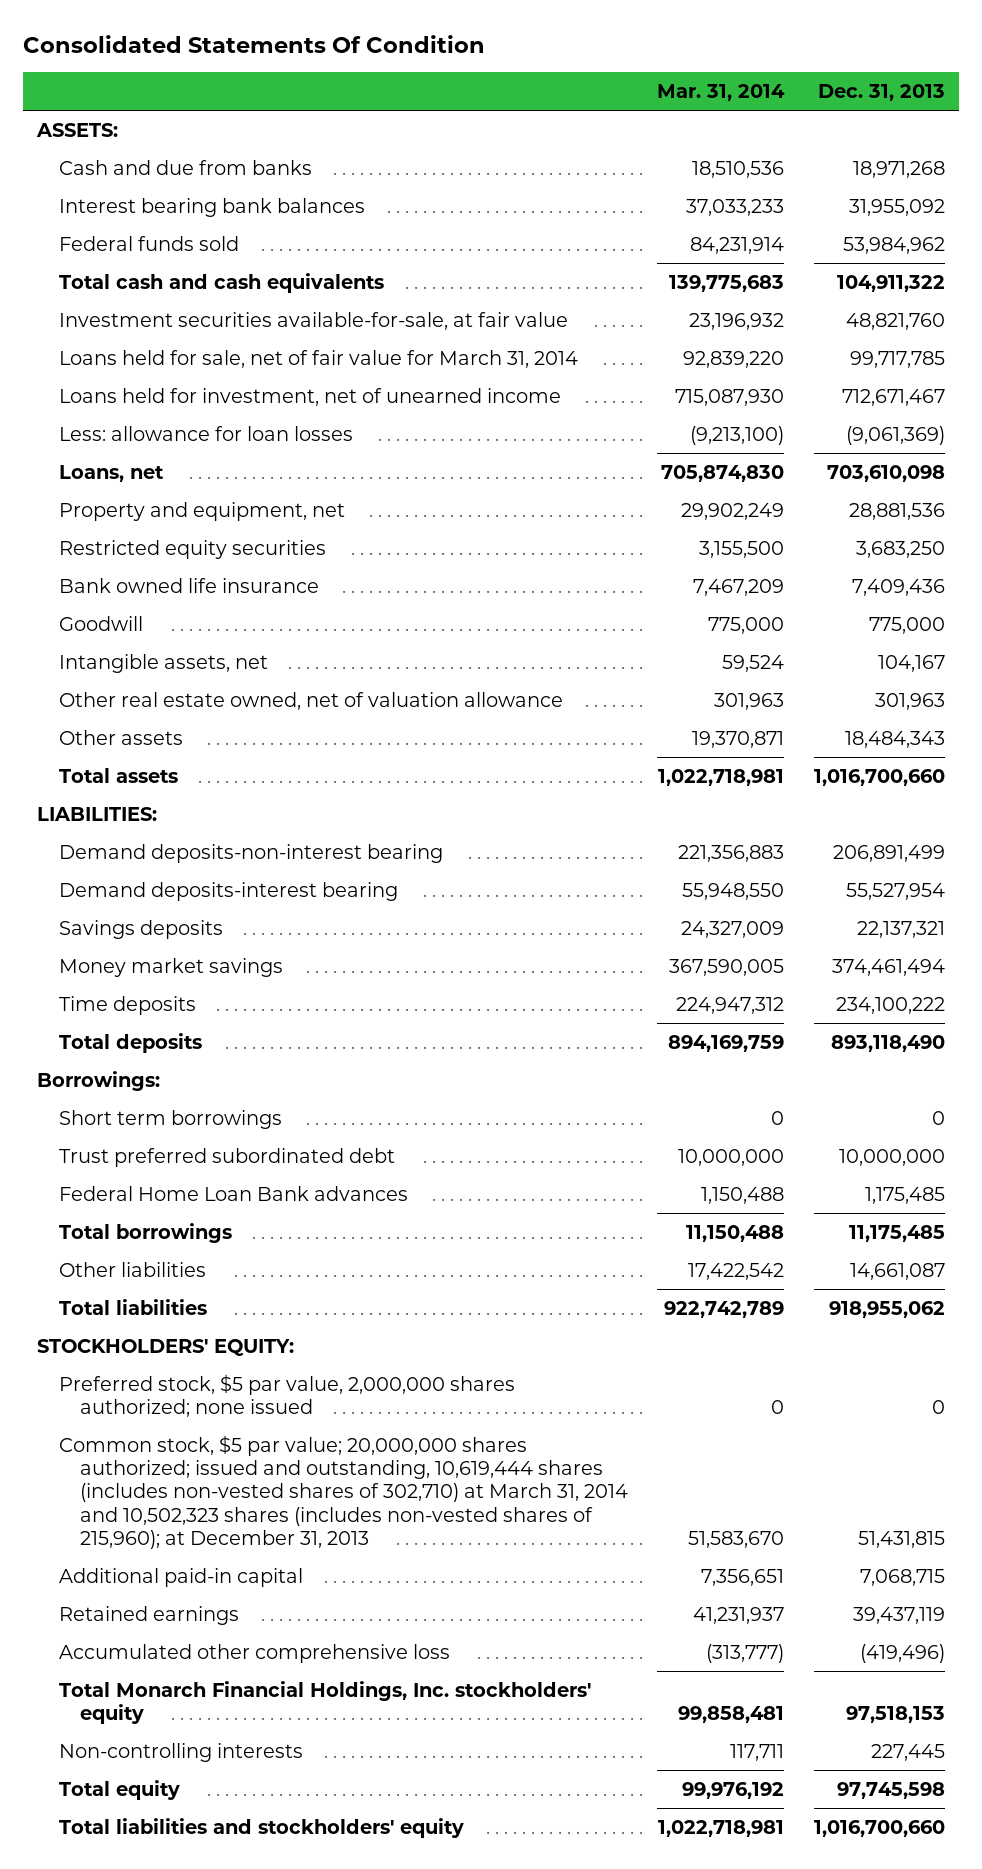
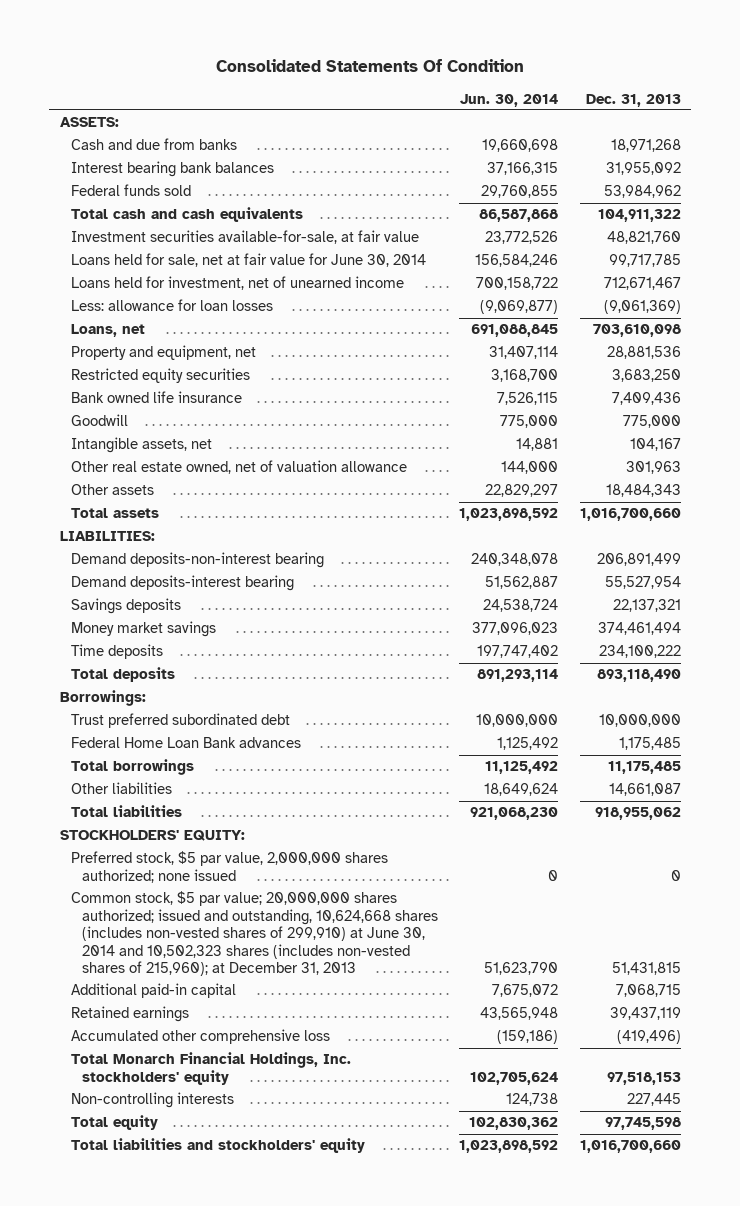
[657,83,786,101] Mar. 31, 2014 -> none
none -> [460,93,559,107] Jun. 30, 2014
[58,349,578,368] Loans held for sale, net of fair value for March 31, 2014 -> [71,253,427,268] Loans held for sale, net at fair value for June 30, 2014
[58,1109,282,1129] Short term borrowings -> none
[58,1434,629,1550] Common stock, $5 par value; 20,000,000 shares authorized; issued and outstanding, 10,619,444 shares (includes non-vested shares of 302,710) at March 31, 2014 and 10,502,323 shares (includes non-vested shares of 215,960); at December 31, 2013 -> [71,891,439,977] Common stock, $5 par value; 20,000,000 shares authorized; issued and outstanding, 10,624,668 shares (includes non-vested shares of 299,910) at June 30, 2014 and 10,502,323 shares (includes non-vested shares of 215,960); at December 31, 2013

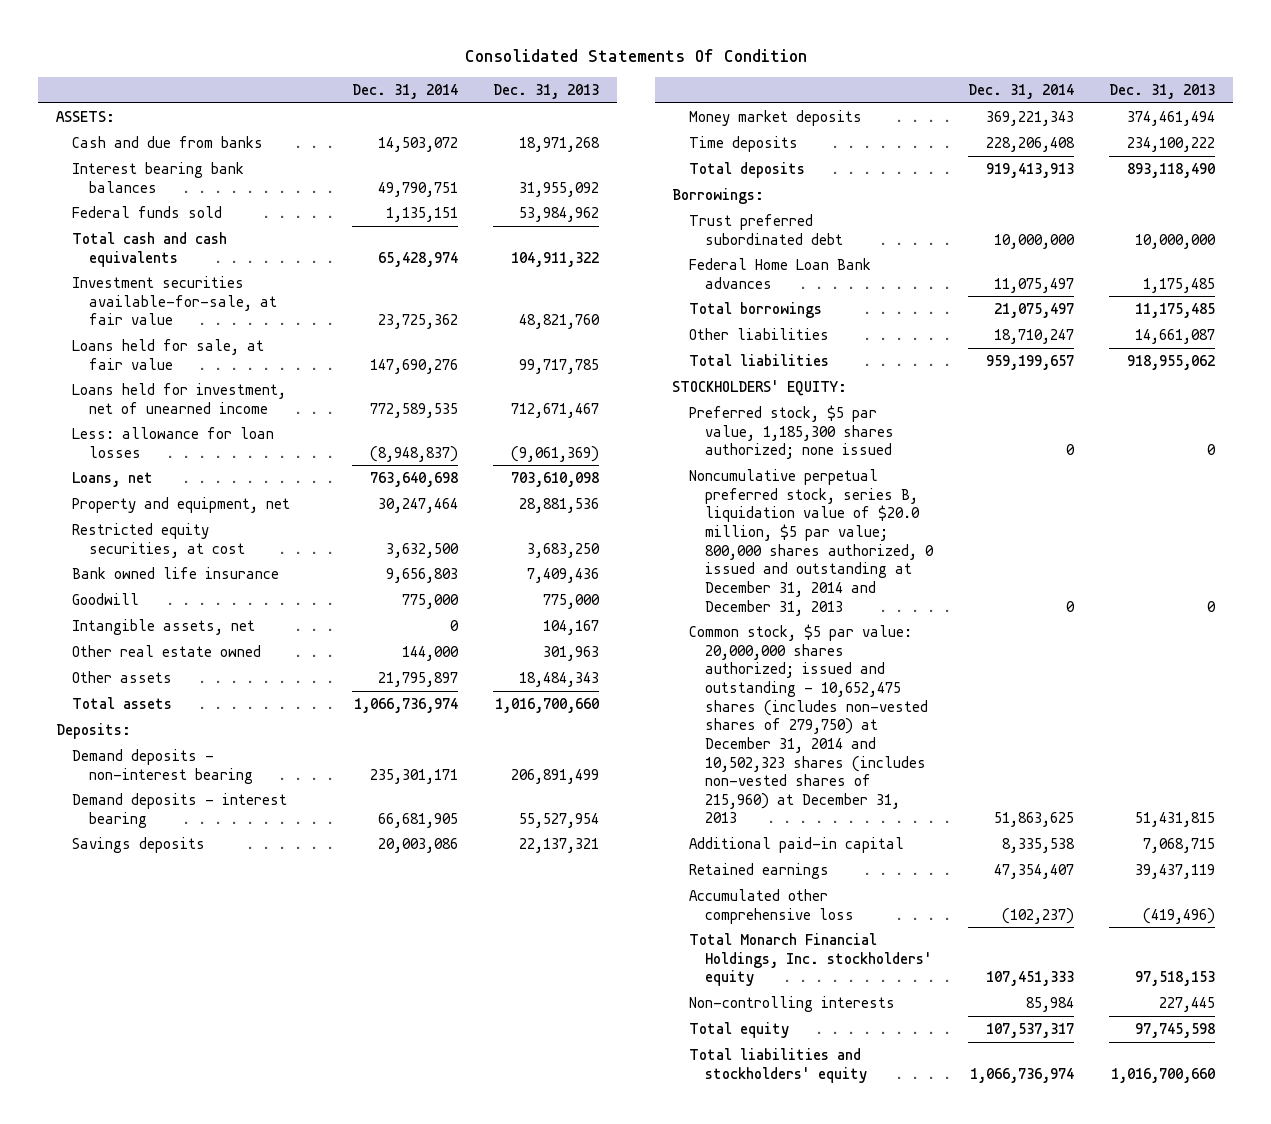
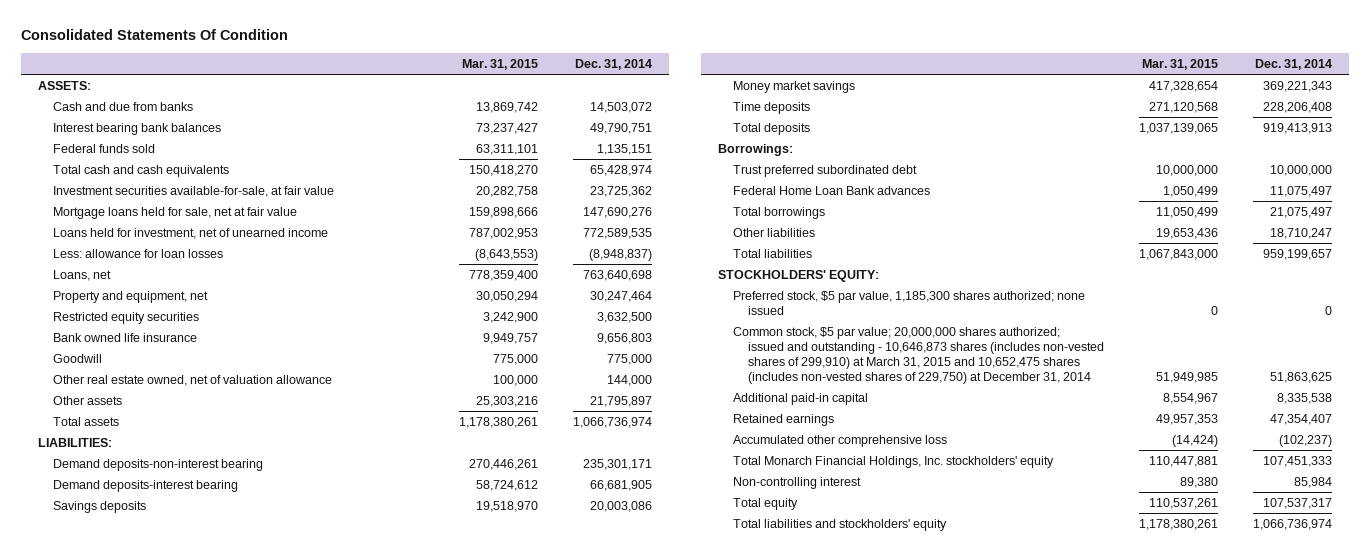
[493,84,600,100] Dec. 31, 2013 -> none
none -> [462,58,539,70] Mar. 31, 2015
[72,339,265,370] Loans held for sale, at fair value -> [53,206,298,219] Mortgage loans held for sale, net at fair value
[72,523,245,558] Restricted equity securities, at cost -> [53,311,200,324] Restricted equity securities
[72,619,256,636] Intangible assets, net -> none
[72,645,262,658] Other real estate owned -> [53,374,333,386] Other real estate owned, net of valuation allowance
[55,723,131,740] Deposits: -> none
none -> [38,437,113,447] LIABILITIES:
[72,749,253,784] Demand deposits - non-interest bearing -> [53,458,264,471] Demand deposits-non-interest bearing
[72,793,288,828] Demand deposits - interest bearing -> [53,479,239,492] Demand deposits-interest bearing
[688,110,862,127] Money market deposits -> [733,80,856,93] Money market savings
[688,469,935,616] Noncumulative perpetual preferred stock, series B, liquidation value of $20.0 million, $5 par value; 800,000 shares authorized, 0 issued and outstanding at December 31, 2014 and December 31, 2013 -> none
[688,624,929,824] Common stock, $5 par value: 20,000,000 shares authorized; issued and outstanding - 10,652,475 shares (includes non-vested shares of 279,750) at December 31, 2014 and 10,502,323 shares (includes non-vested shares of 215,960) at December 31, 2013 -> [733,326,1105,384] Common stock, $5 par value; 20,000,000 shares authorized; issued and outstanding - 10,646,873 shares (includes non-vested shares of 299,910) at March 31, 2015 and 10,652,475 shares (includes non-vested shares of 229,750) at December 31, 2014
[688,996,895,1013] Non-controlling interests -> [733,476,862,489] Non-controlling interest

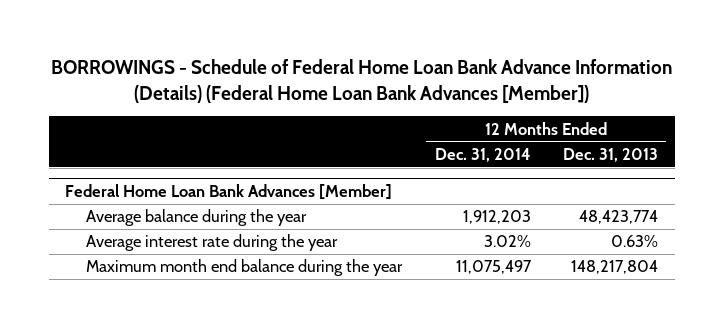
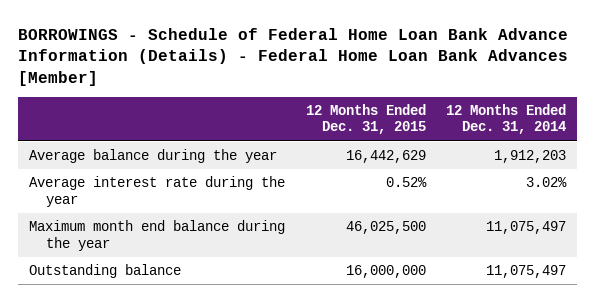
[50,59,672,103] BORROWINGS - Schedule of Federal Home Loan Bank Advance Information (Details) (Federal Home Loan Bank Advances [Member]) -> [18,27,569,86] BORROWINGS - Schedule of Federal Home Loan Bank Advance Information (Details) - Federal Home Loan Bank Advances [Member]
[563,147,659,162] Dec. 31, 2013 -> none
none -> [305,103,426,135] 12 Months Ended Dec. 31, 2015
[64,183,392,200] Federal Home Loan Bank Advances [Member] -> none
none -> [28,264,181,279] Outstanding balance

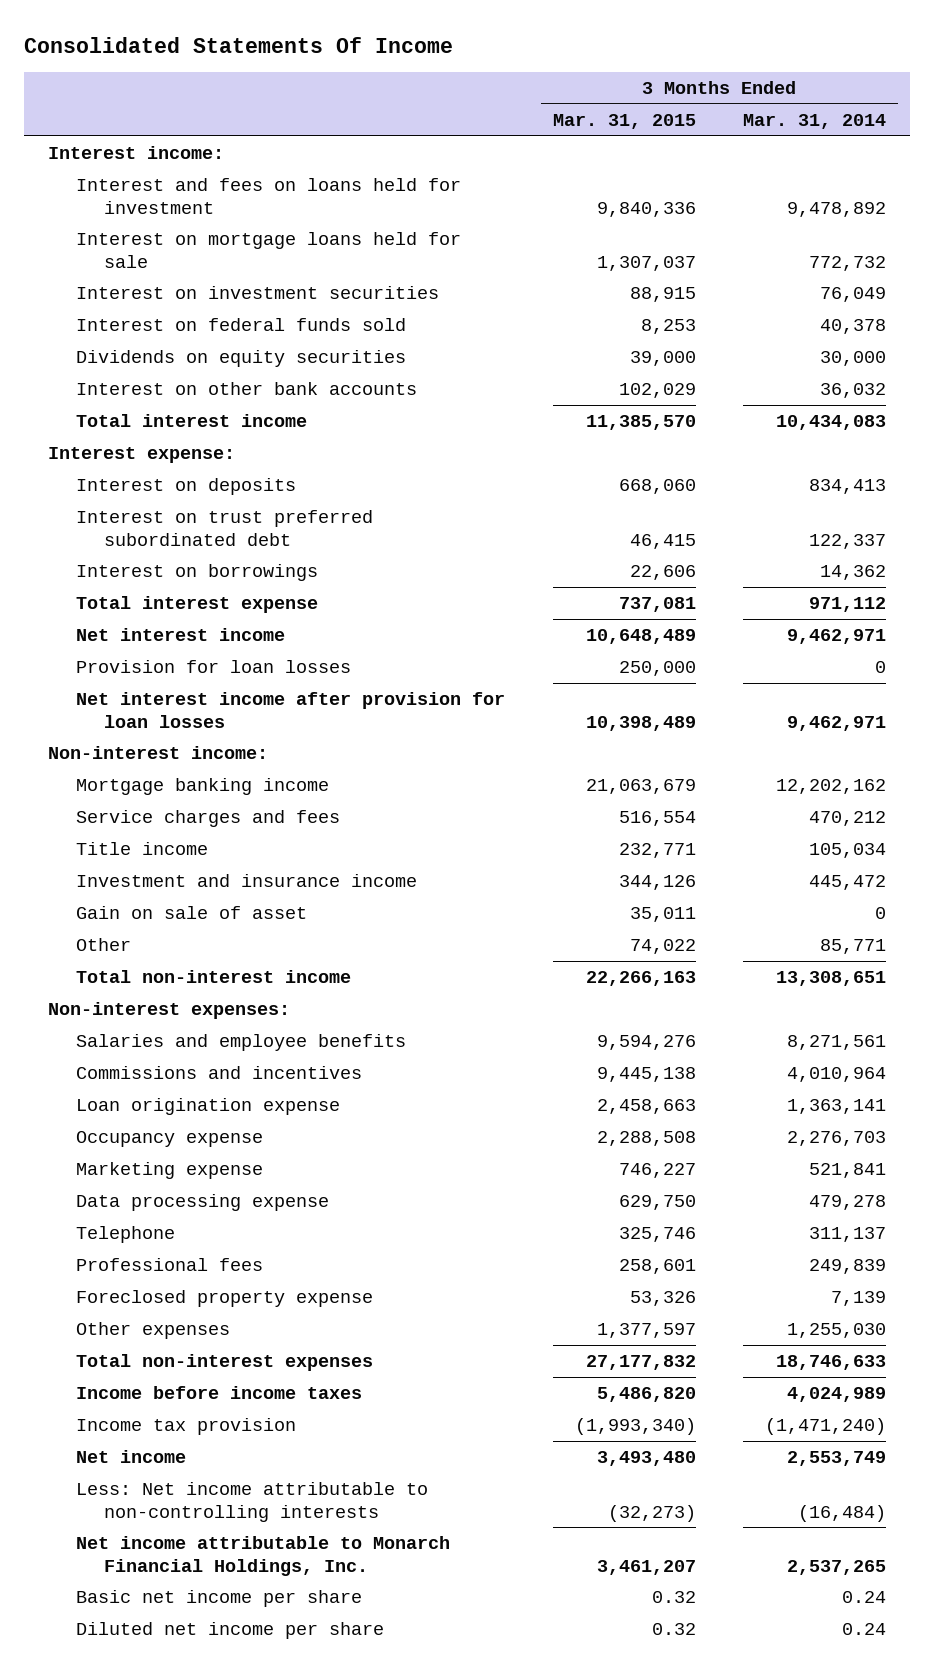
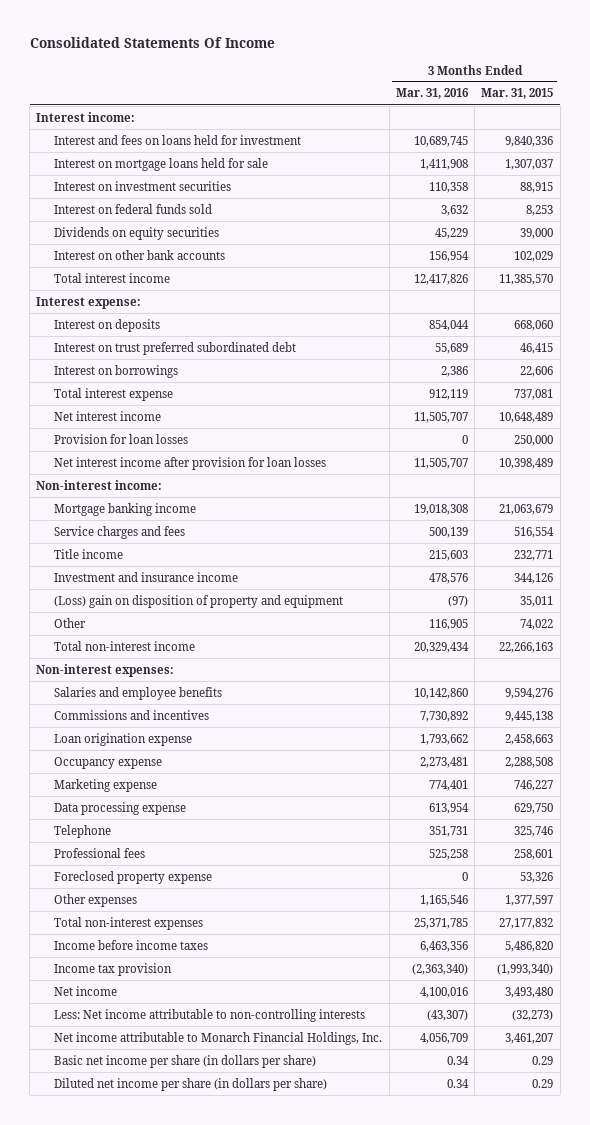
[743,113,887,129] Mar. 31, 2014 -> none
none -> [395,88,469,100] Mar. 31, 2016
[75,906,307,920] Gain on sale of asset -> [54,594,344,608] (Loss) gain on disposition of property and equipment
[75,1590,362,1608] Basic net income per share -> [54,1054,317,1068] Basic net income per share (in dollars per share)
[651,1591,696,1604] 0.32 -> [532,1055,554,1065] 0.29
[75,1622,384,1640] Diluted net income per share -> [54,1077,328,1091] Diluted net income per share (in dollars per share)
[651,1623,696,1636] 0.32 -> [532,1078,554,1088] 0.29

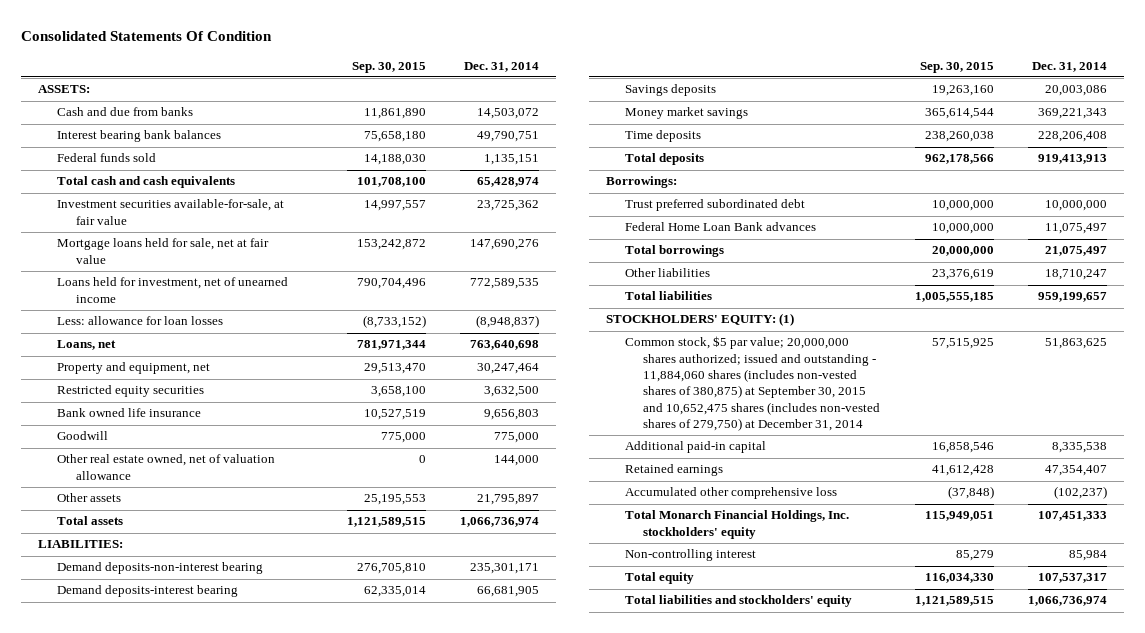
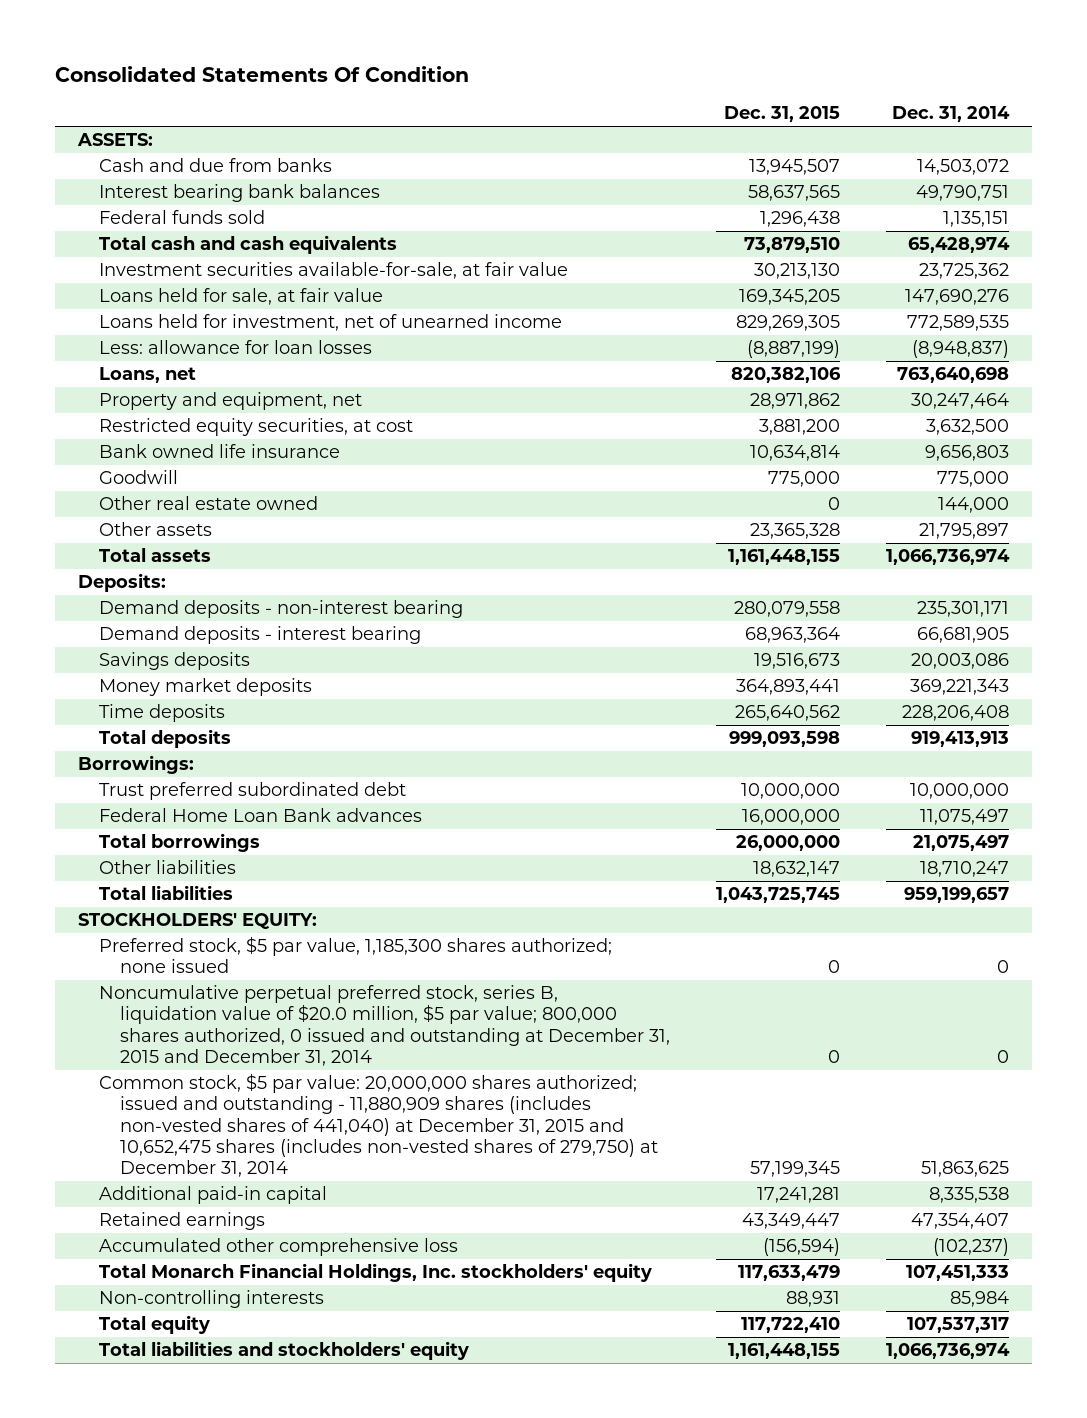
[352,61,427,73] Sep. 30, 2015 -> none
none -> [724,106,841,123] Dec. 31, 2015
[57,238,270,264] Mortgage loans held for sale, net at fair value -> [98,288,383,306] Loans held for sale, at fair value
[57,385,205,398] Restricted equity securities -> [98,418,413,437] Restricted equity securities, at cost
[57,454,276,480] Other real estate owned, net of valuation allowance -> [98,496,318,511] Other real estate owned
[38,540,124,549] LIABILITIES: -> none
none -> [77,573,166,593] Deposits:
[57,562,264,575] Demand deposits-non-interest bearing -> [98,600,463,619] Demand deposits - non-interest bearing
[57,585,239,598] Demand deposits-interest bearing -> [98,626,421,645] Demand deposits - interest bearing
[624,107,748,120] Money market savings -> [98,678,312,697] Money market deposits
[605,313,794,327] STOCKHOLDERS' EQUITY: (1) -> [77,913,317,930] STOCKHOLDERS' EQUITY:
none -> [98,936,612,974] Preferred stock, $5 par value, 1,185,300 shares authorized; none issued
none -> [98,985,670,1066] Noncumulative perpetual preferred stock, series B, liquidation value of $20.0 million, $5 par value; 800,000 shares authorized, 0 issued and outstanding at December 31, 2015 and December 31, 2014
[624,336,881,432] Common stock, $5 par value; 20,000,000 shares authorized; issued and outstanding - 11,884,060 shares (includes non-vested shares of 380,875) at September 30, 2015 and 10,652,475 shares (includes non-vested shares of 279,750) at December 31, 2014 -> [98,1073,658,1177] Common stock, $5 par value: 20,000,000 shares authorized; issued and outstanding - 11,880,909 shares (includes non-vested shares of 441,040) at December 31, 2015 and 10,652,475 shares (includes non-vested shares of 279,750) at December 31, 2014
[624,549,756,562] Non-controlling interest -> [98,1290,324,1309] Non-controlling interests

